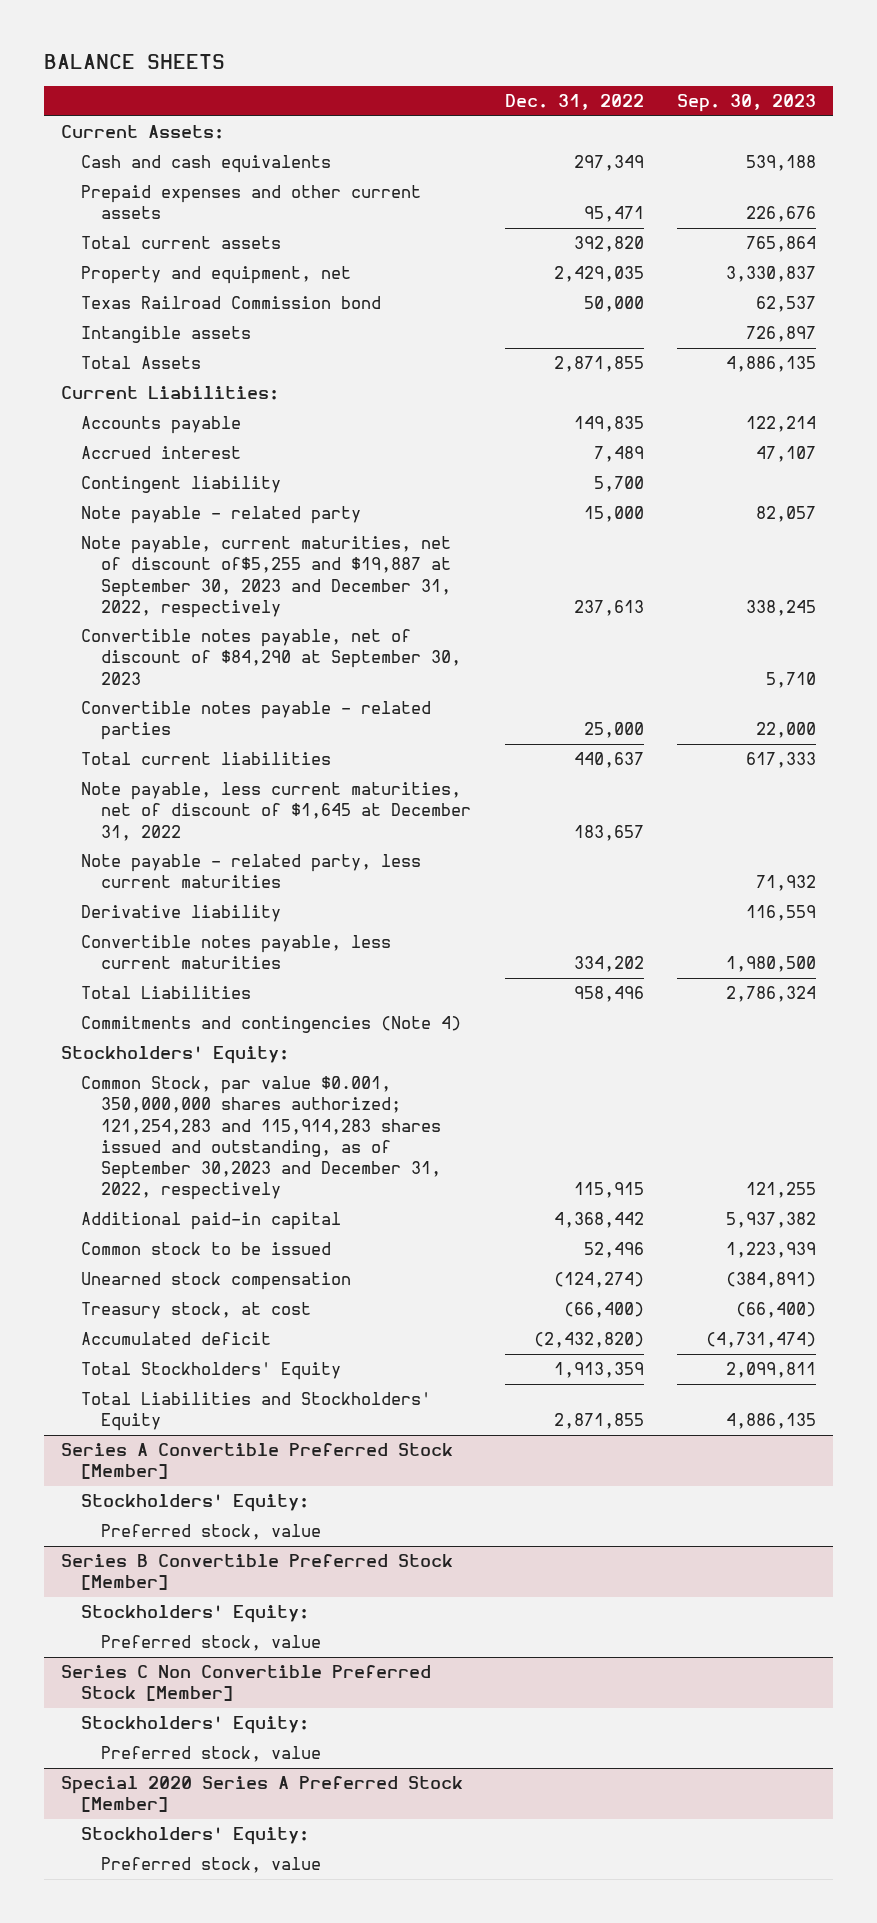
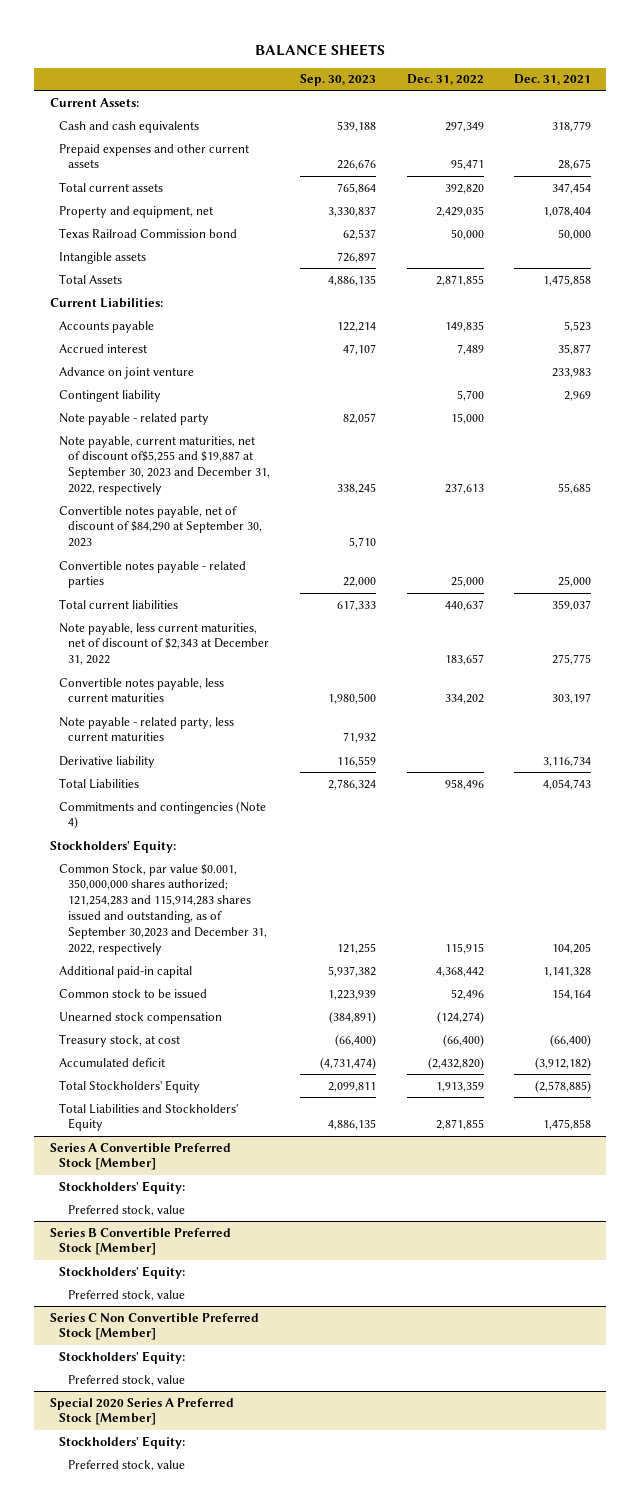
none -> [513,74,591,86] Dec. 31, 2021
none -> [58,366,194,379] Advance on joint venture
[80,782,472,841] Note payable, less current maturities, net of discount of $1,645 at December 31, 2022 -> [58,622,270,666] Note payable, less current maturities, net of discount of $2,343 at December 31, 2022
[80,935,391,970] Convertible notes payable, less current maturities -> [58,677,224,703] Convertible notes payable, less current maturities

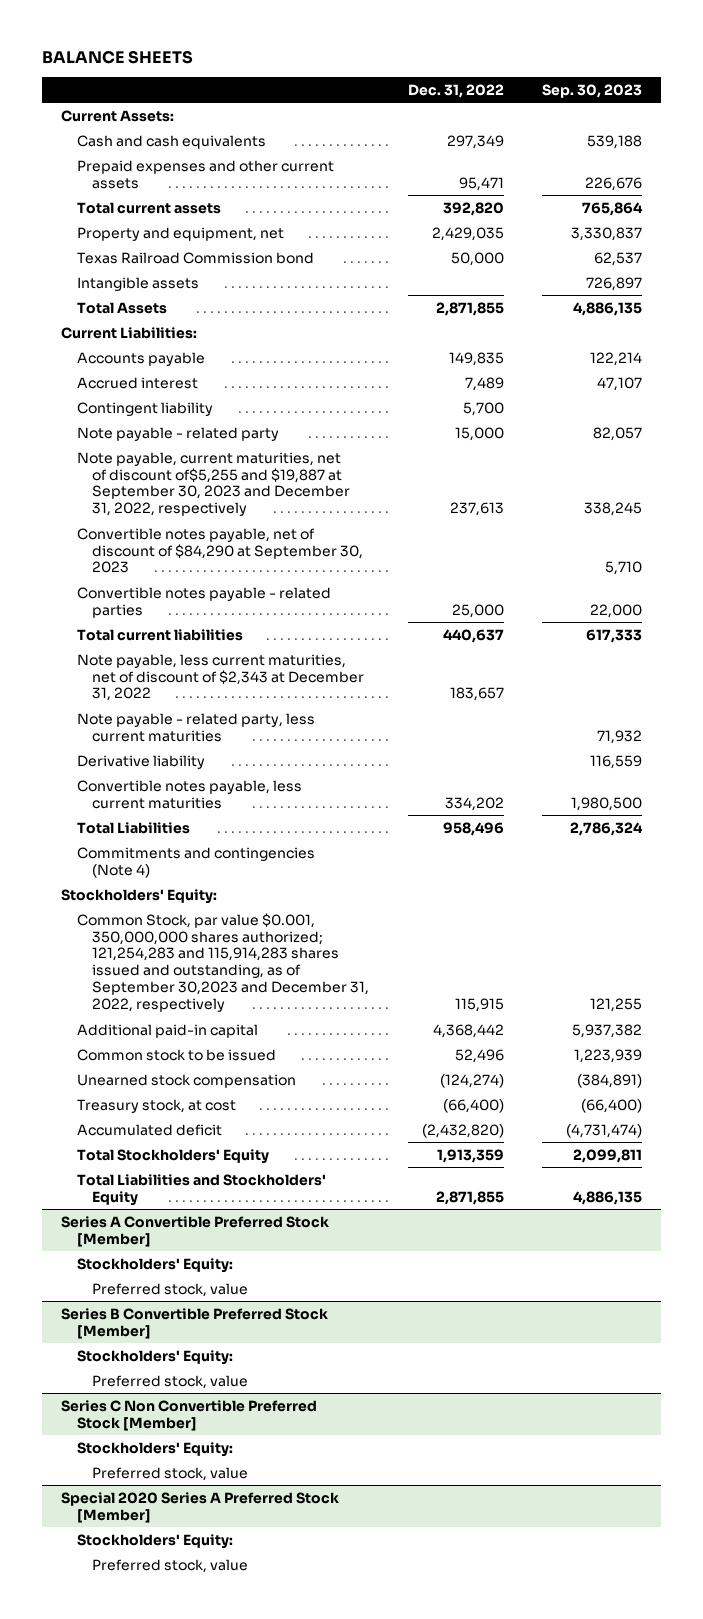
[513,74,591,86] Dec. 31, 2021 -> none
[58,366,194,379] Advance on joint venture -> none
[58,677,224,703] Convertible notes payable, less current maturities -> [76,779,302,809] Convertible notes payable, less current maturities

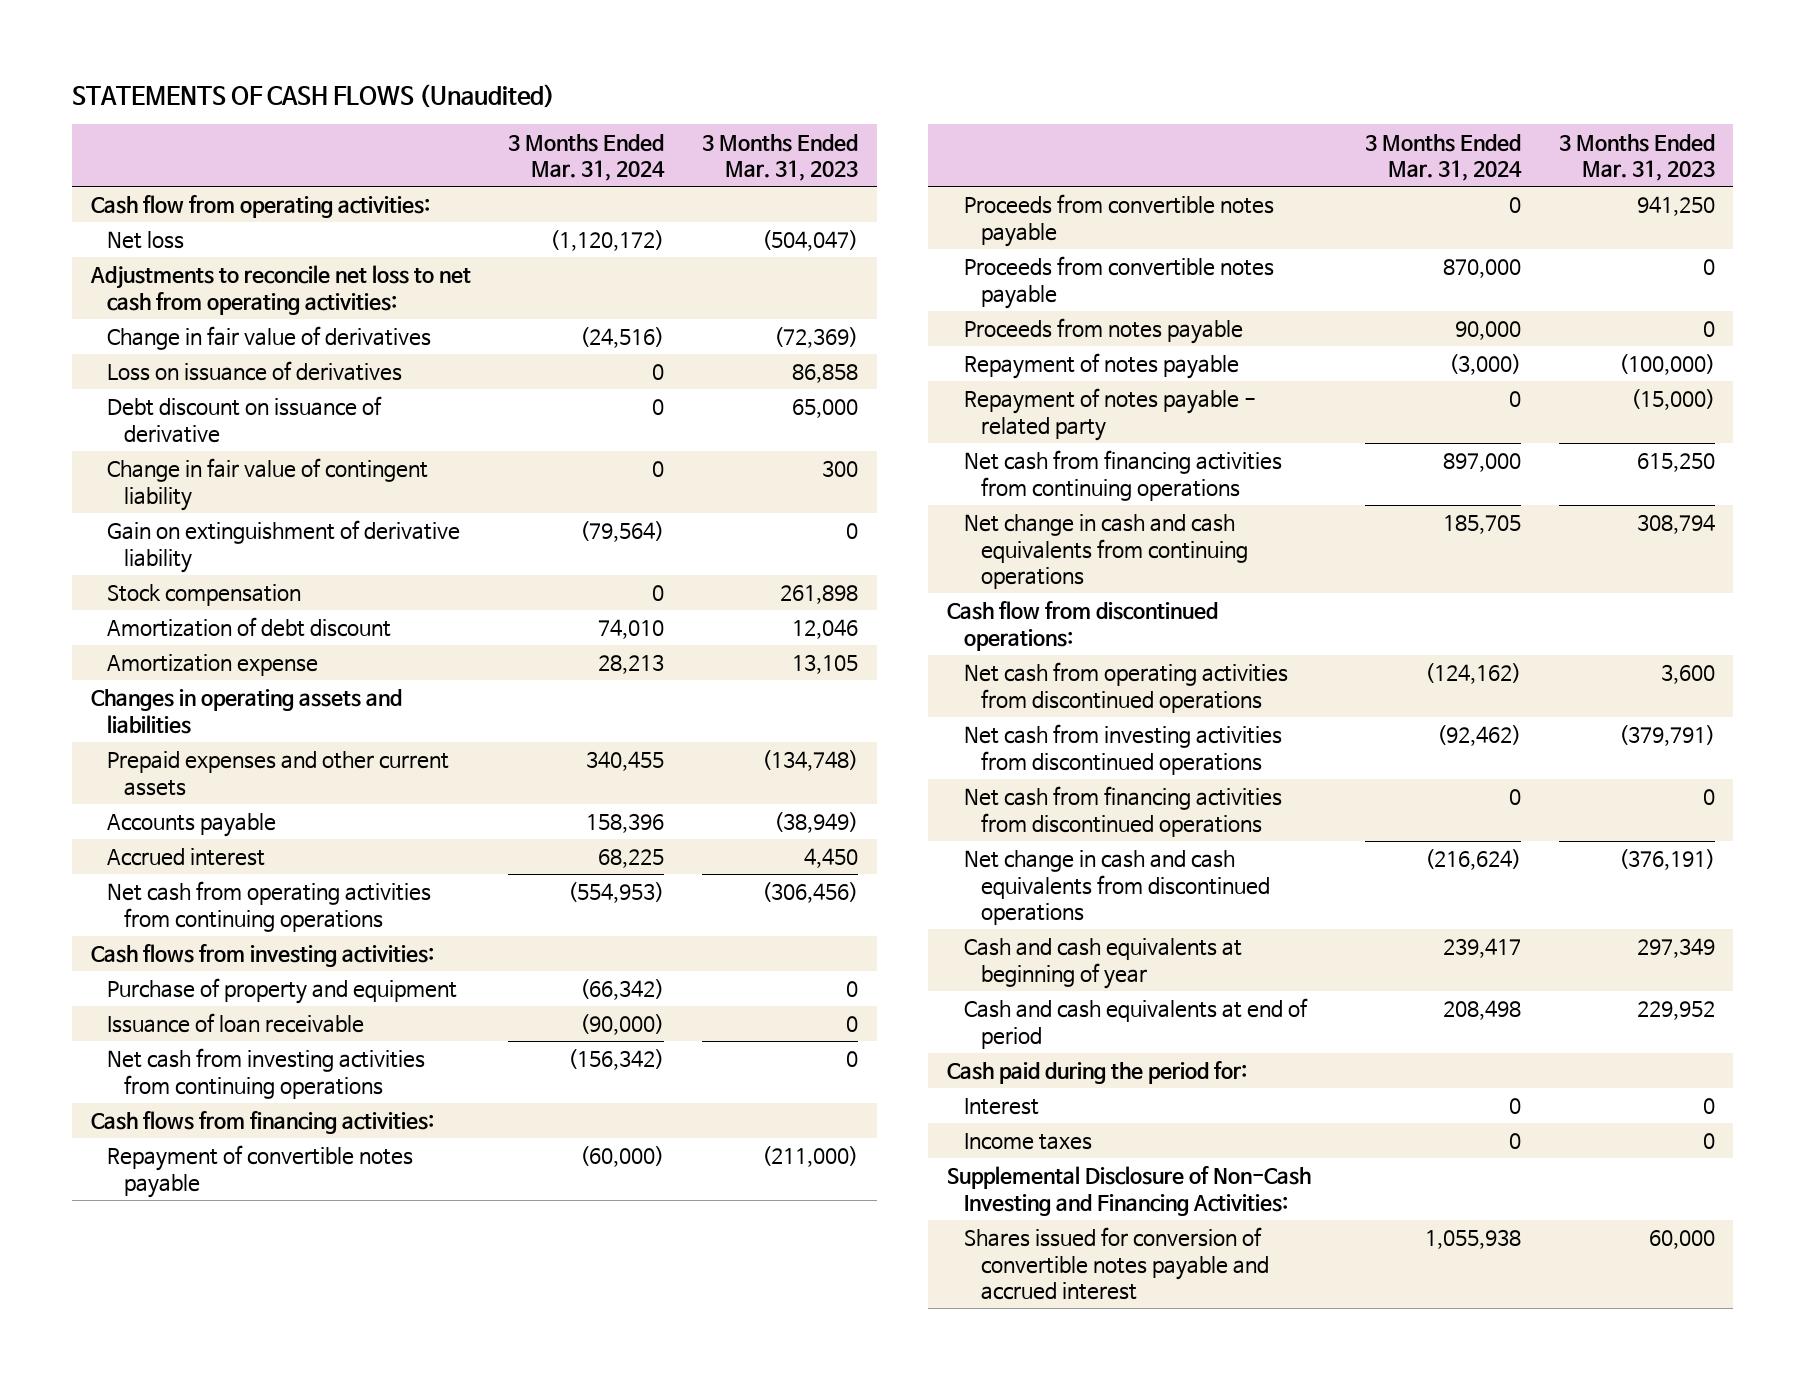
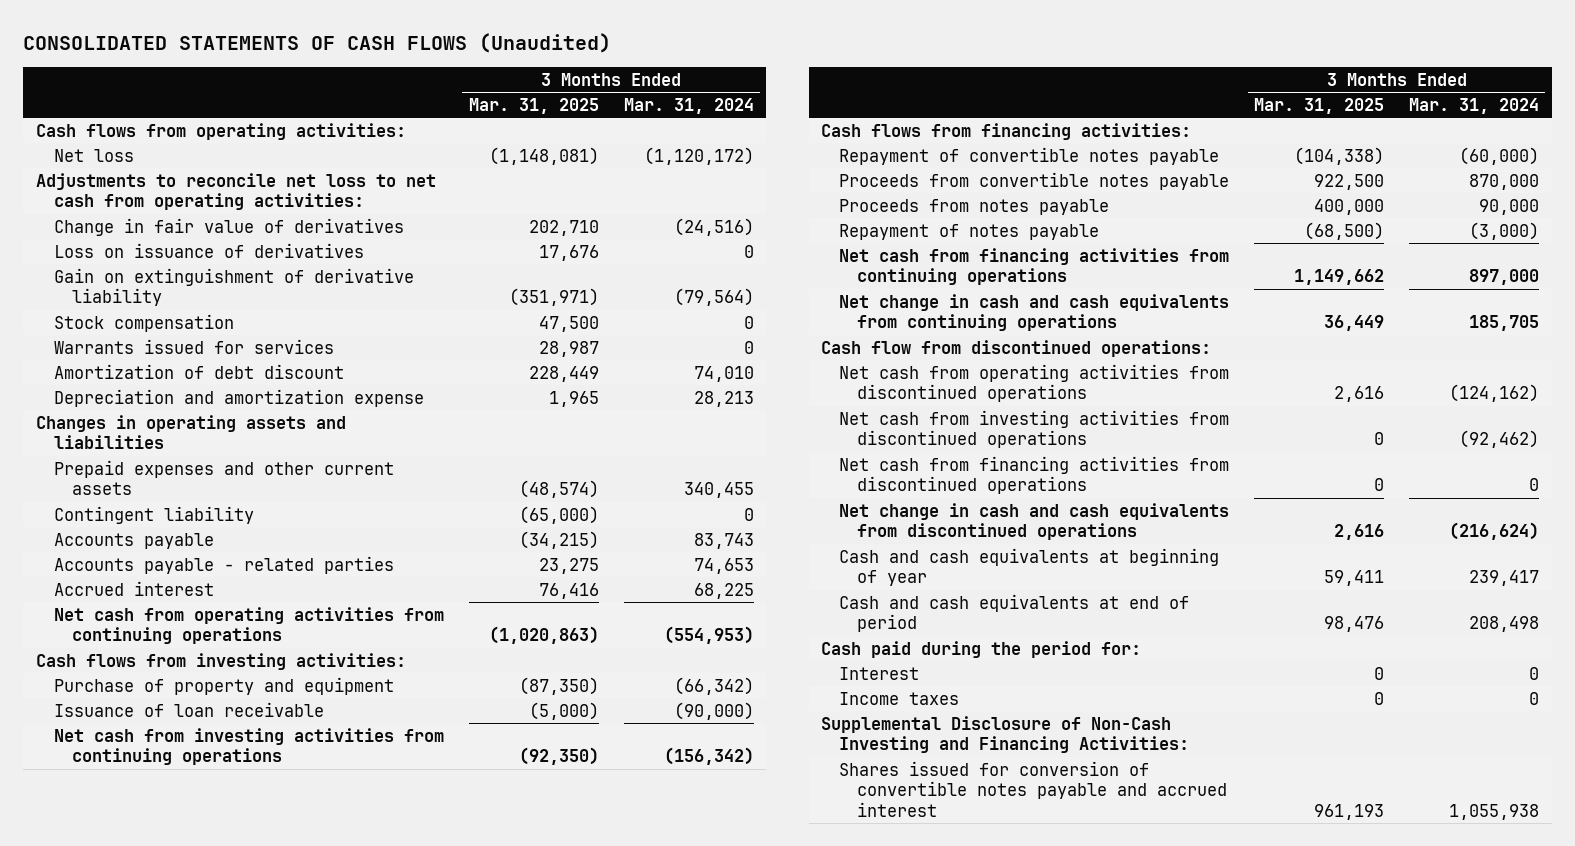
[71,83,555,108] STATEMENTS OF CASH FLOWS (Unaudited) -> [23,33,612,54] CONSOLIDATED STATEMENTS OF CASH FLOWS (Unaudited)
[701,133,858,182] 3 Months Ended Mar. 31, 2023 -> none
none -> [468,98,599,115] Mar. 31, 2025
[90,195,430,219] Cash flow from operating activities: -> [35,122,406,140] Cash flows from operating activities:
[107,396,383,443] Debt discount on issuance of derivative -> none
[107,458,429,511] Change in fair value of contingent liability -> none
none -> [53,338,334,354] Warrants issued for services
[107,654,319,677] Amortization expense -> [53,388,424,407] Depreciation and amortization expense
none -> [53,505,254,524] Contingent liability
[586,813,665,834] 158,396 -> [693,532,754,549] 83,743
none -> [53,555,394,574] Accounts payable - related parties
[963,194,1274,247] Proceeds from convertible notes payable -> none
[963,388,1256,441] Repayment of notes payable - related party -> none

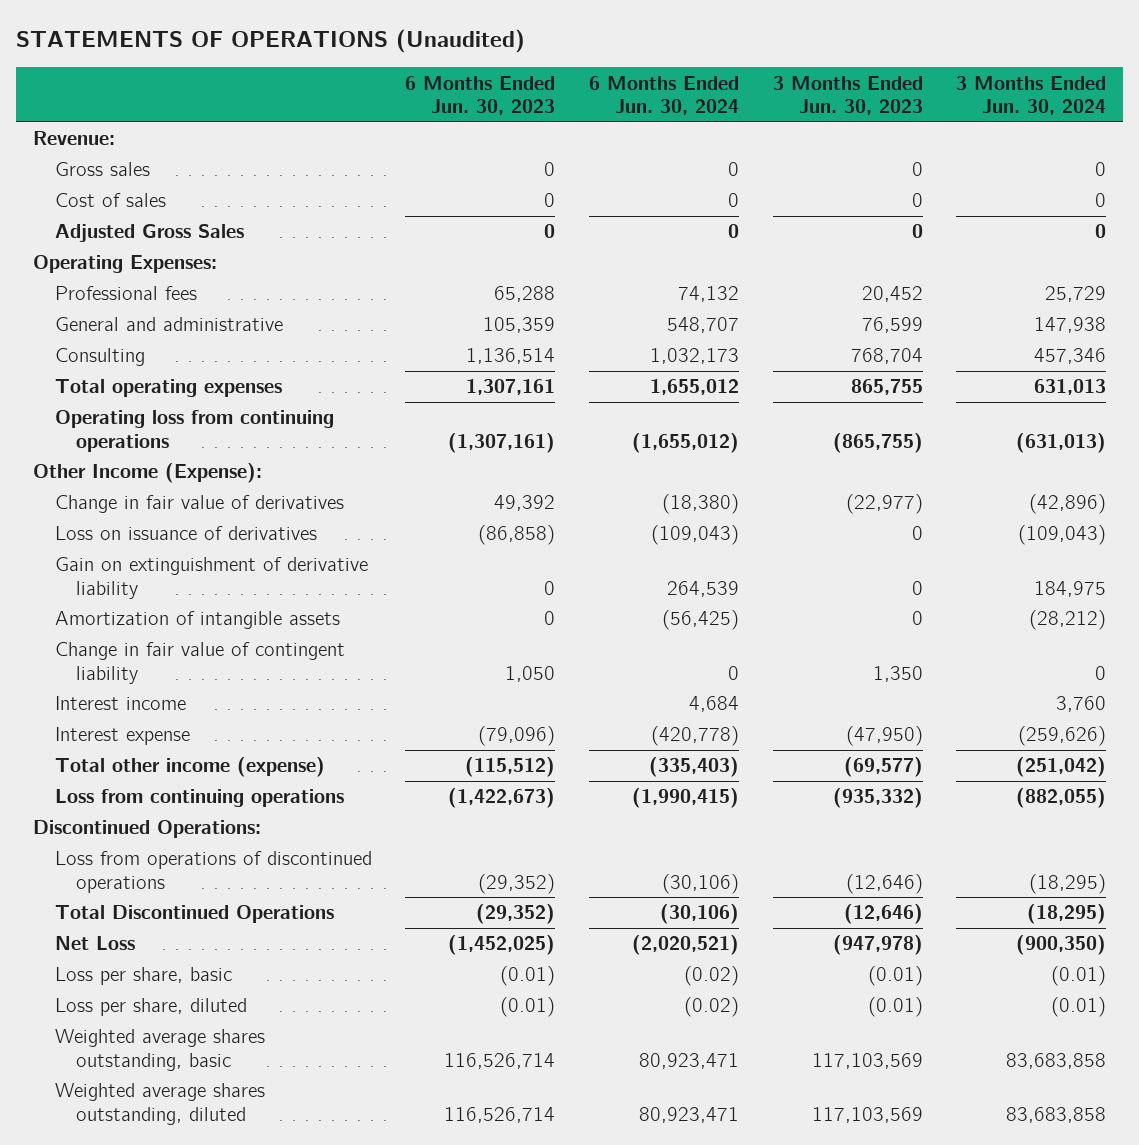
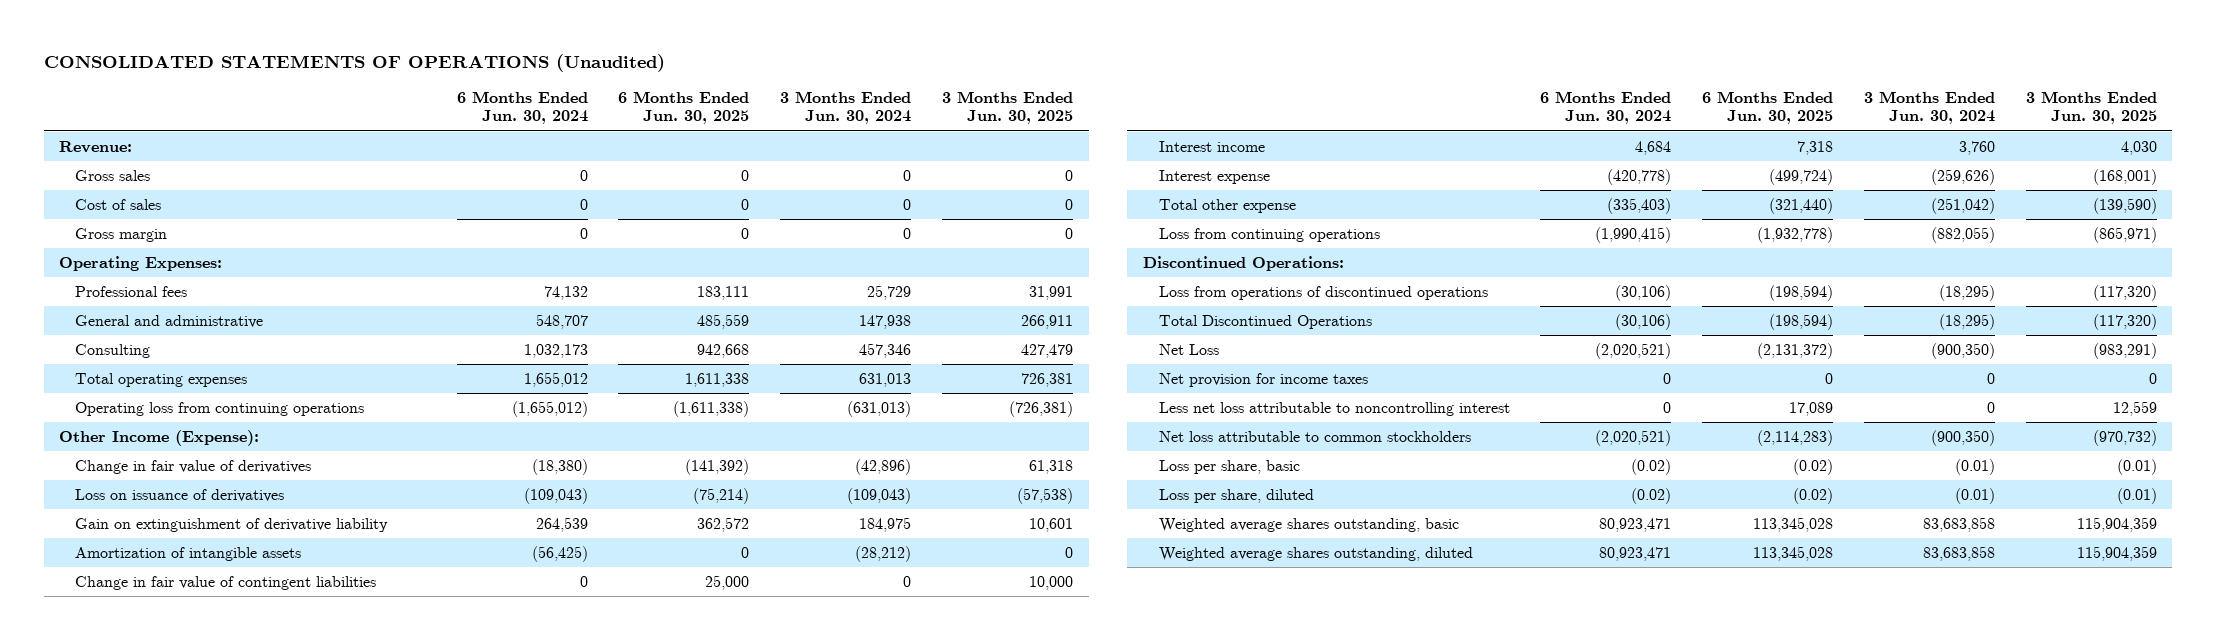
[16,29,526,54] STATEMENTS OF OPERATIONS (Unaudited) -> [43,53,665,72] CONSOLIDATED STATEMENTS OF OPERATIONS (Unaudited)
[405,75,556,116] 6 Months Ended Jun. 30, 2023 -> none
[772,75,923,116] 3 Months Ended Jun. 30, 2023 -> none
none -> [618,91,750,125] 6 Months Ended Jun. 30, 2025
none -> [942,91,1074,125] 3 Months Ended Jun. 30, 2025
[54,224,244,243] Adjusted Gross Sales -> [74,228,167,243] Gross margin
[54,642,345,684] Change in fair value of contingent liability -> [74,576,376,591] Change in fair value of contingent liabilities
[54,757,325,778] Total other income (expense) -> [1158,199,1296,214] Total other expense
none -> [1158,373,1368,388] Net provision for income taxes
none -> [1158,402,1510,417] Less net loss attributable to noncontrolling interest
none -> [1158,431,1471,443] Net loss attributable to common stockholders

